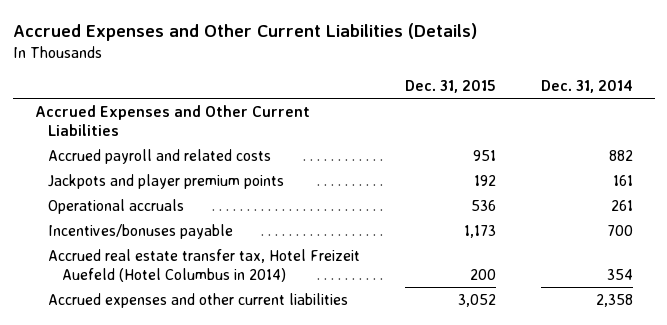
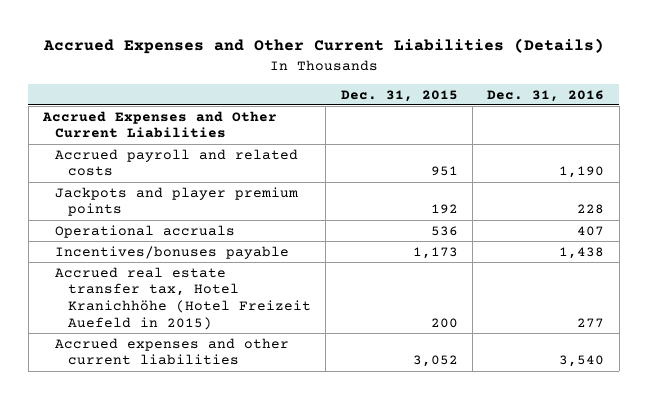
[540,80,633,94] Dec. 31, 2014 -> none
none -> [487,89,605,102] Dec. 31, 2016
[48,248,361,282] Accrued real estate transfer tax, Hotel Freizeit Auefeld (Hotel Columbus in 2014) -> [55,266,311,330] Accrued real estate transfer tax, Hotel Kranichhöhe (Hotel Freizeit Auefeld in 2015)

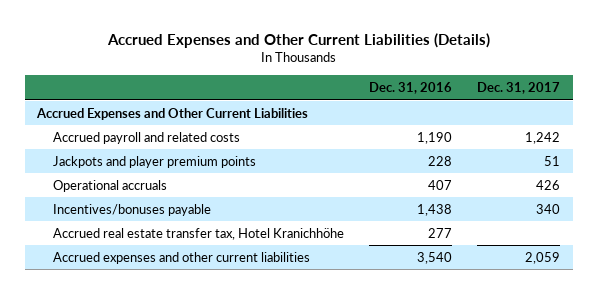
[340,89,458,102] Dec. 31, 2015 -> none
none -> [477,82,561,95] Dec. 31, 2017
[55,266,311,330] Accrued real estate transfer tax, Hotel Kranichhöhe (Hotel Freizeit Auefeld in 2015) -> [52,227,344,240] Accrued real estate transfer tax, Hotel Kranichhöhe

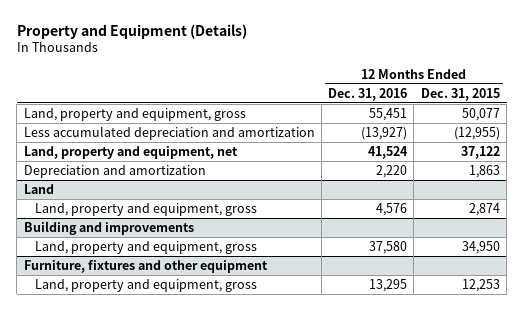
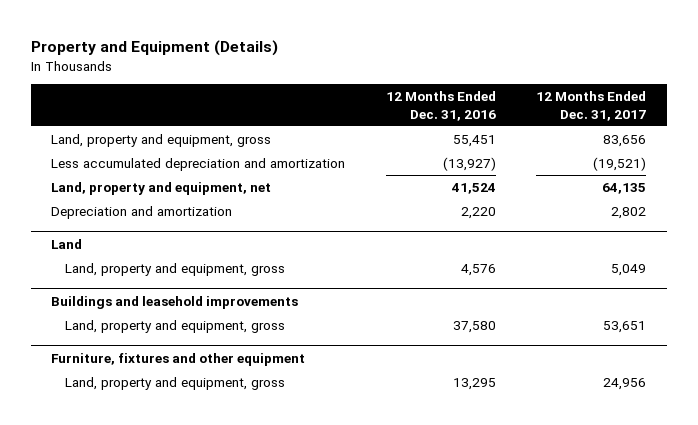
[420,87,500,101] Dec. 31, 2015 -> none
none -> [536,91,647,121] 12 Months Ended Dec. 31, 2017
[23,221,194,236] Building and improvements -> [51,295,299,309] Buildings and leasehold improvements

